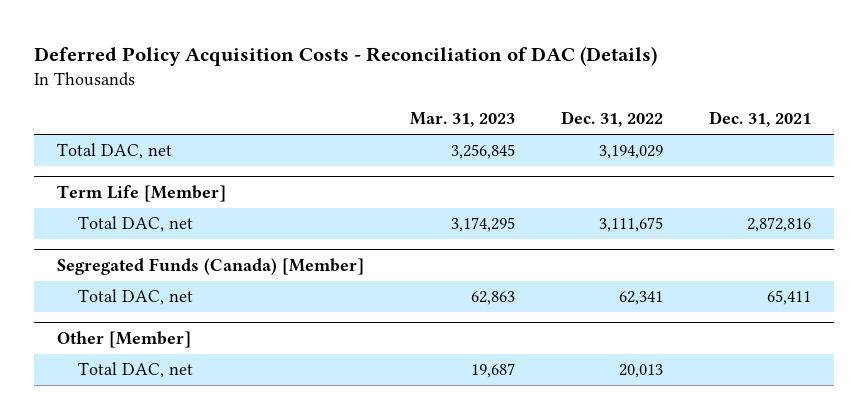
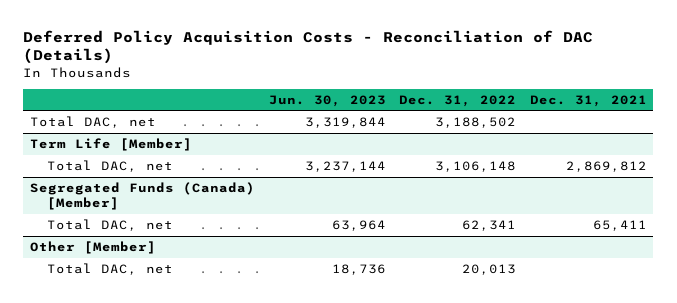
[409,112,515,128] Mar. 31, 2023 -> none
none -> [268,94,386,107] Jun. 30, 2023
[598,145,663,160] 3,194,029 -> [435,116,517,128] 3,188,502
[598,217,663,233] 3,111,675 -> [435,160,517,172] 3,106,148
[747,217,812,233] 2,872,816 -> [565,160,647,172] 2,869,812

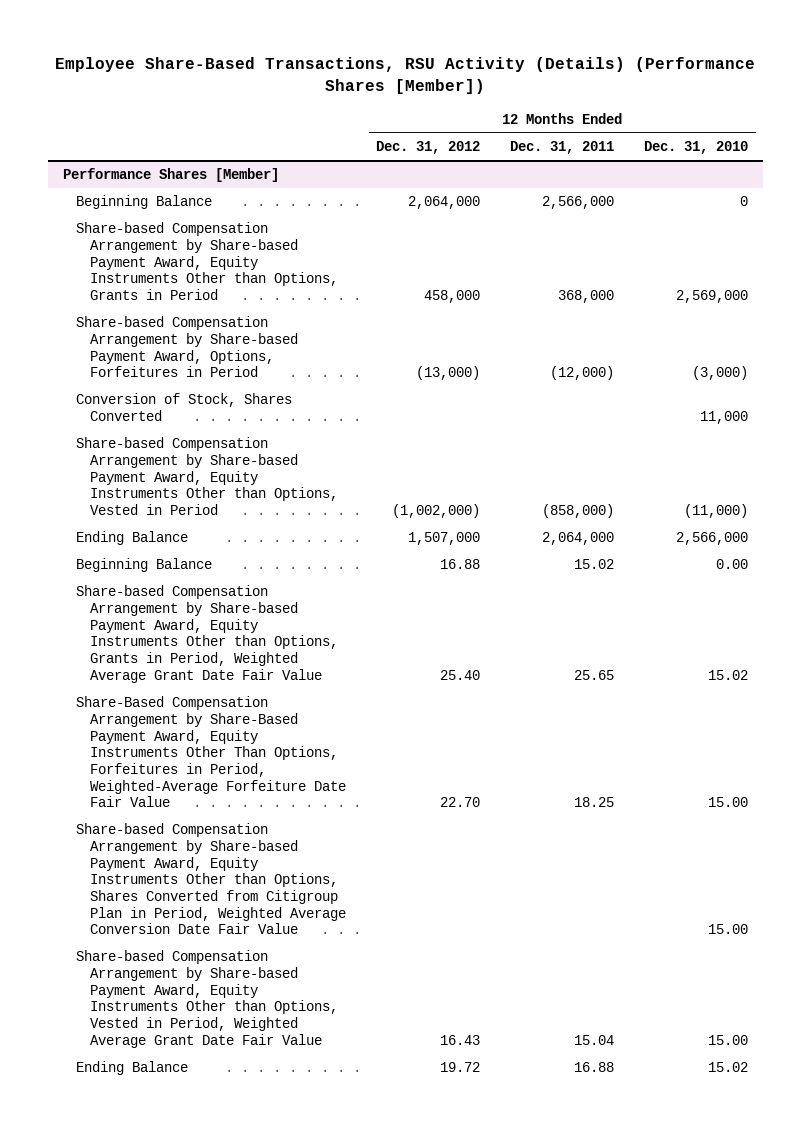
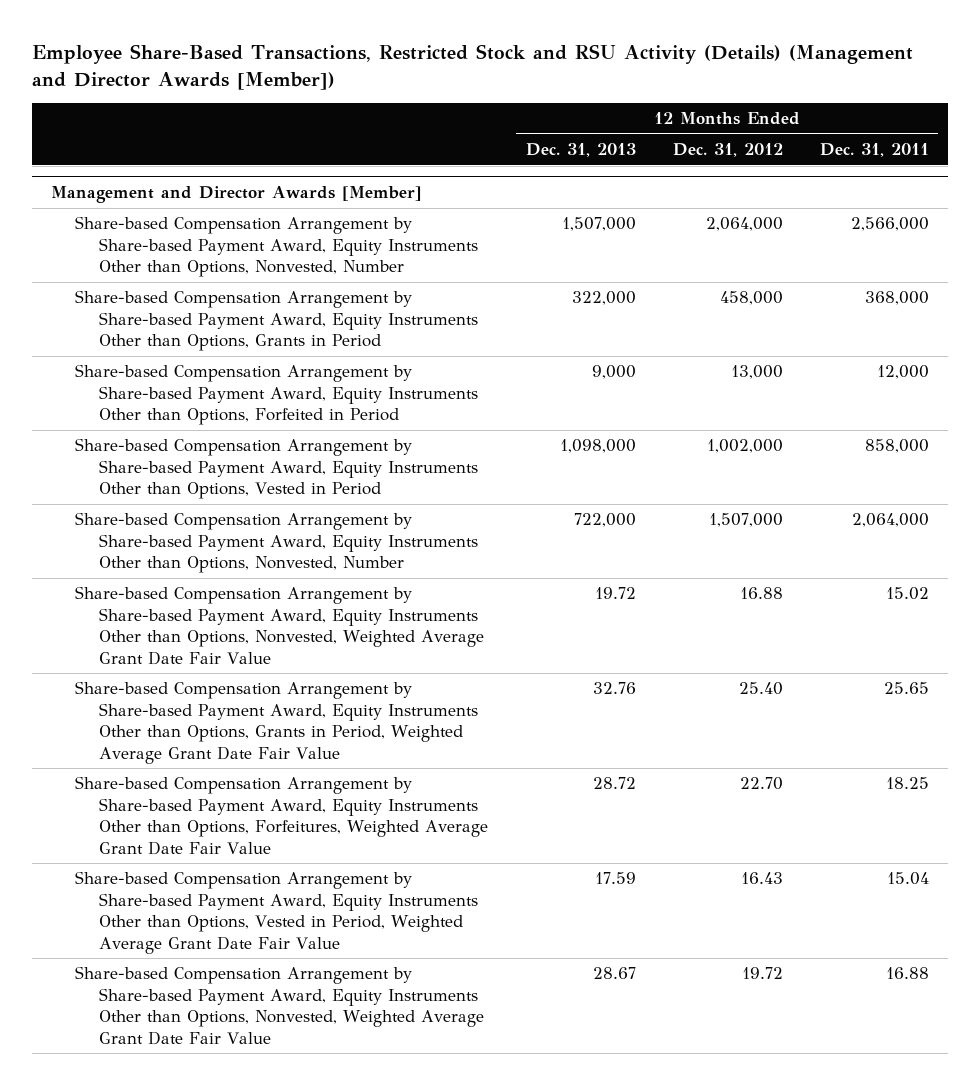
[55,57,756,95] Employee Share-Based Transactions, RSU Activity (Details) (Performance Shares [Member]) -> [32,43,914,90] Employee Share-Based Transactions, Restricted Stock and RSU Activity (Details) (Management and Director Awards [Member])
[644,141,749,155] Dec. 31, 2010 -> none
none -> [525,143,636,158] Dec. 31, 2013
[62,168,279,183] Performance Shares [Member] -> none
none -> [51,186,423,204] Management and Director Awards [Member]
[76,195,213,210] Beginning Balance -> [75,216,479,278] Share-based Compensation Arrangement by Share-based Payment Award, Equity Instruments Other than Options, Nonvested, Number
[76,393,293,422] Conversion of Stock, Shares Converted -> none
[76,316,299,378] Share-based Compensation Arrangement by Share-based Payment Award, Options, Forfeitures in Period -> [75,364,479,426] Share-based Compensation Arrangement by Share-based Payment Award, Equity Instruments Other than Options, Forfeited in Period
[416,366,481,381] (13,000) -> [730,365,783,380] 13,000
[550,366,615,381] (12,000) -> [877,365,930,380] 12,000
[392,504,481,519] (1,002,000) -> [706,439,783,454] 1,002,000
[542,504,615,519] (858,000) -> [865,439,930,454] 858,000
[76,531,189,546] Ending Balance -> [75,512,479,574] Share-based Compensation Arrangement by Share-based Payment Award, Equity Instruments Other than Options, Nonvested, Number
[76,558,213,573] Beginning Balance -> [75,586,485,665] Share-based Compensation Arrangement by Share-based Payment Award, Equity Instruments Other than Options, Nonvested, Weighted Average Grant Date Fair Value
[76,823,347,935] Share-based Compensation Arrangement by Share-based Payment Award, Equity Instruments Other than Options, Shares Converted from Citigroup Plan in Period, Weighted Average Conversion Date Fair Value -> none
[76,696,347,808] Share-Based Compensation Arrangement by Share-Based Payment Award, Equity Instruments Other Than Options, Forfeitures in Period, Weighted-Average Forfeiture Date Fair Value -> [75,776,489,855] Share-based Compensation Arrangement by Share-based Payment Award, Equity Instruments Other than Options, Forfeitures, Weighted Average Grant Date Fair Value
[76,1061,189,1076] Ending Balance -> [75,966,485,1045] Share-based Compensation Arrangement by Share-based Payment Award, Equity Instruments Other than Options, Nonvested, Weighted Average Grant Date Fair Value

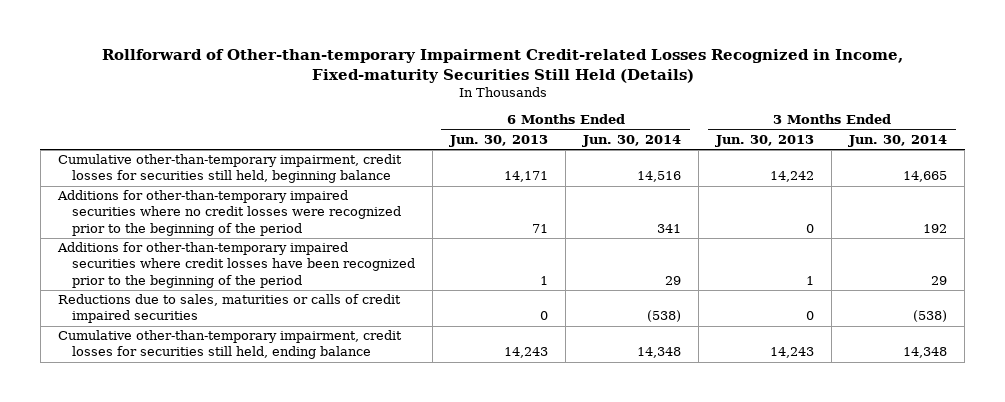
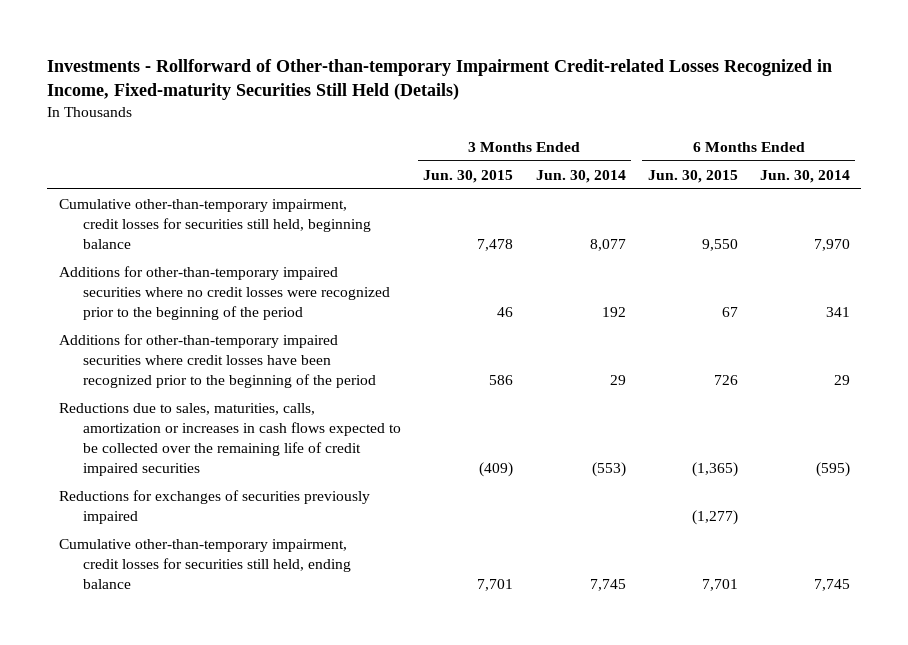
[101,49,903,83] Rollforward of Other-than-temporary Impairment Credit-related Losses Recognized in Income, Fixed-maturity Securities Still Held (Details) -> [47,58,833,101] Investments - Rollforward of Other-than-temporary Impairment Credit-related Losses Recognized in Income, Fixed-maturity Securities Still Held (Details)
[449,134,549,147] Jun. 30, 2013 -> none
[715,134,815,147] Jun. 30, 2013 -> none
none -> [423,169,514,183] Jun. 30, 2015
none -> [647,169,738,183] Jun. 30, 2015
[637,171,682,183] 14,516 -> [813,239,850,252] 7,970
[903,171,948,183] 14,665 -> [589,239,626,252] 8,077
[57,294,401,324] Reductions due to sales, maturities or calls of credit impaired securities -> none
none -> [58,403,402,477] Reductions due to sales, maturities, calls, amortization or increases in cash flows expected to be collected over the remaining life of credit impaired securities
none -> [58,490,370,525] Reductions for exchanges of securities previously impaired
[637,347,682,359] 14,348 -> [813,579,850,592] 7,745
[903,347,948,359] 14,348 -> [589,579,626,592] 7,745

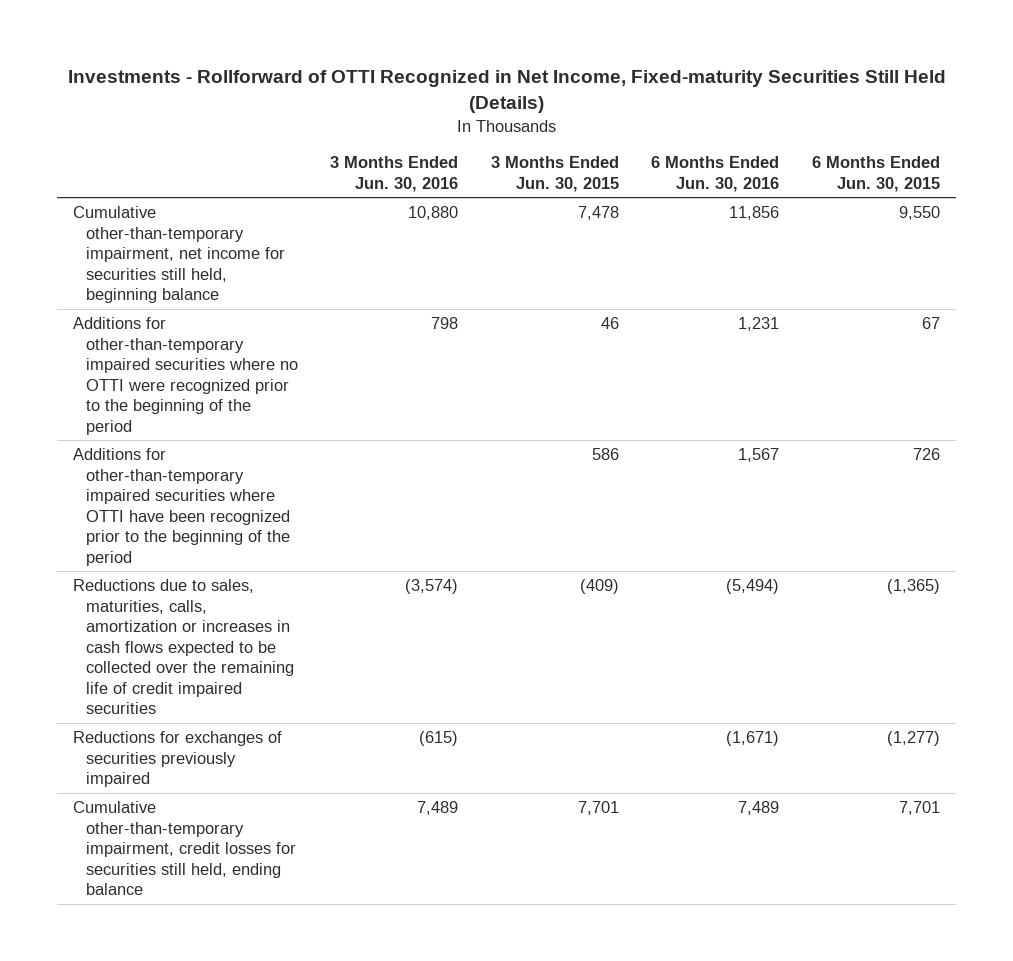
[47,58,833,101] Investments - Rollforward of Other-than-temporary Impairment Credit-related Losses Recognized in Income, Fixed-maturity Securities Still Held (Details) -> [67,70,946,114] Investments - Rollforward of OTTI Recognized in Net Income, Fixed-maturity Securities Still Held (Details)
[535,169,626,183] Jun. 30, 2014 -> none
[759,169,850,183] Jun. 30, 2014 -> none
none -> [330,156,459,192] 3 Months Ended Jun. 30, 2016
none -> [651,156,780,192] 6 Months Ended Jun. 30, 2016
[58,199,372,250] Cumulative other-than-temporary impairment, credit losses for securities still held, beginning balance -> [73,206,285,304] Cumulative other-than-temporary impairment, net income for securities still held, beginning balance
[58,266,391,321] Additions for other-than-temporary impaired securities where no credit losses were recognized prior to the beginning of the period -> [73,317,298,435] Additions for other-than-temporary impaired securities where no OTTI were recognized prior to the beginning of the period
[58,334,377,389] Additions for other-than-temporary impaired securities where credit losses have been recognized prior to the beginning of the period -> [73,448,290,566] Additions for other-than-temporary impaired securities where OTTI have been recognized prior to the beginning of the period

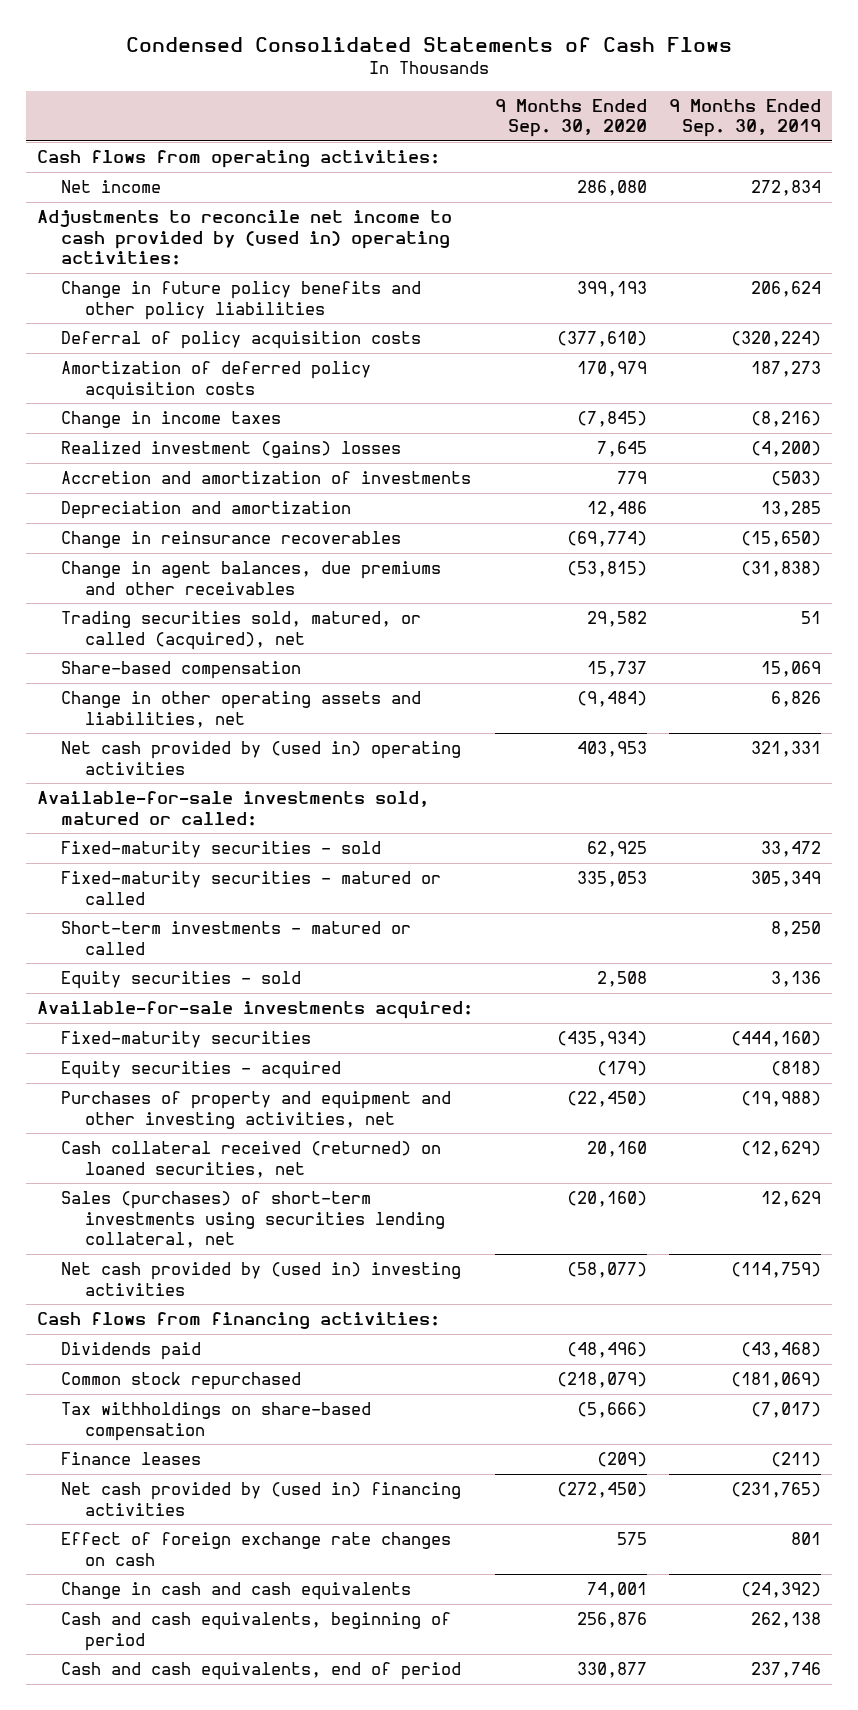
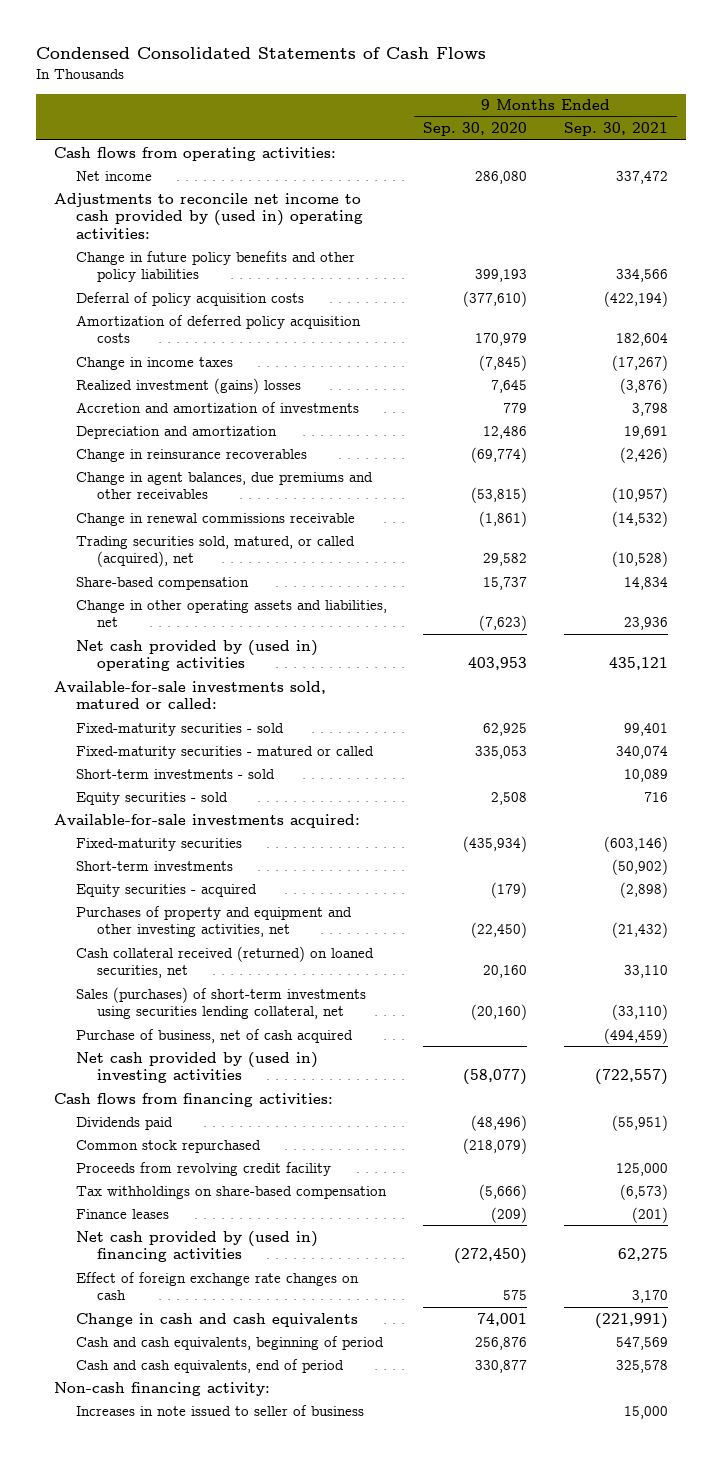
[668,98,821,138] 9 Months Ended Sep. 30, 2019 -> none
none -> [563,122,668,137] Sep. 30, 2021
none -> [75,512,355,526] Change in renewal commissions receivable
[576,691,647,708] (9,484) -> [479,615,528,632] (7,623)
[60,921,411,955] Short-term investments - matured or called -> none
none -> [75,768,275,779] Short-term investments - sold
none -> [75,860,233,871] Short-term investments
none -> [75,1028,353,1043] Purchase of business, net of cash acquired
none -> [75,1161,331,1176] Proceeds from revolving credit facility
none -> [54,1381,271,1396] Non-cash financing activity:
none -> [75,1404,364,1416] Increases in note issued to seller of business

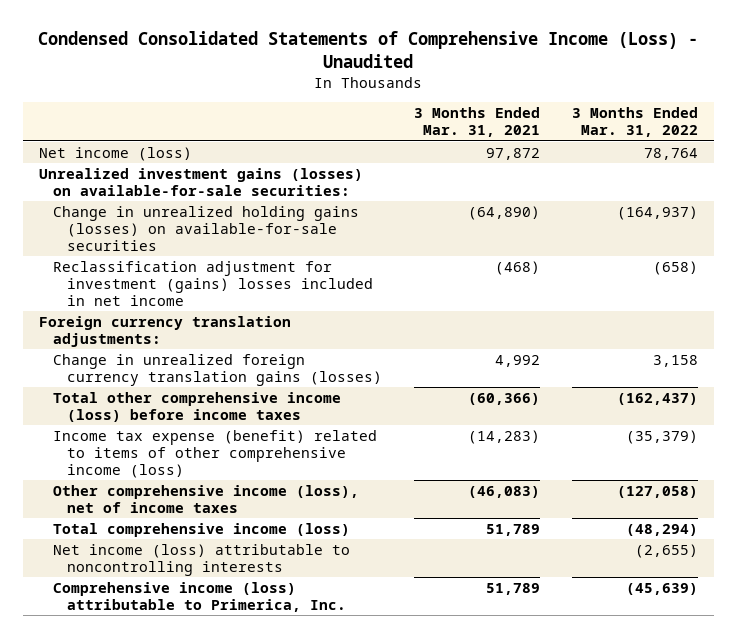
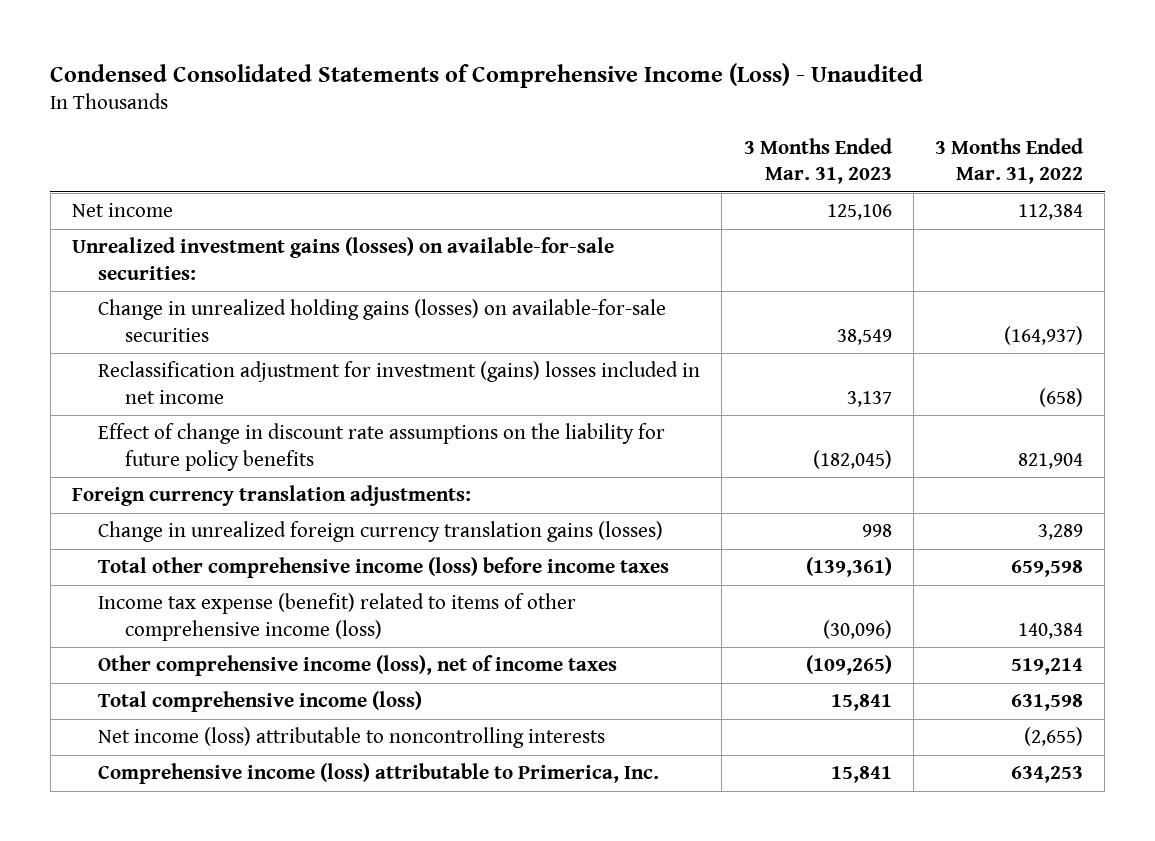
[414,107,541,138] 3 Months Ended Mar. 31, 2021 -> none
none -> [743,137,892,185] 3 Months Ended Mar. 31, 2023
[38,146,192,161] Net income (loss) -> [71,203,173,218] Net income
[643,147,698,160] 78,764 -> [1017,204,1083,221] 112,384
none -> [98,423,666,471] Effect of change in discount rate assumptions on the liability for future policy benefits
[652,354,698,367] 3,158 -> [1037,524,1083,541] 3,289
[616,392,698,405] (162,437) -> [1010,560,1083,578] 659,598
[625,429,698,444] (35,379) -> [1017,622,1083,639] 140,384
[616,485,698,498] (127,058) -> [1010,658,1083,676] 519,214
[625,523,698,536] (48,294) -> [1010,694,1083,712] 631,598
[625,582,698,595] (45,639) -> [1010,766,1083,784] 634,253

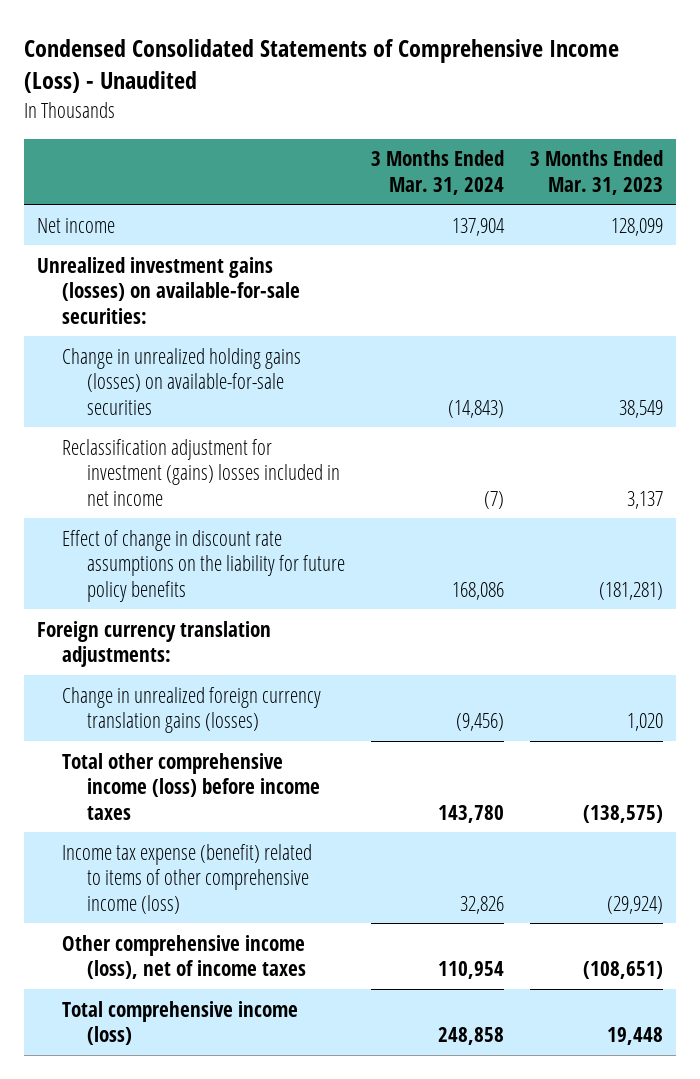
[934,137,1083,185] 3 Months Ended Mar. 31, 2022 -> none
none -> [371,150,505,195] 3 Months Ended Mar. 31, 2024
[826,204,892,221] 125,106 -> [610,217,663,236] 128,099
[812,449,892,469] (182,045) -> [598,581,663,600] (181,281)
[98,727,606,749] Net income (loss) attributable to noncontrolling interests -> none
[98,763,660,785] Comprehensive income (loss) attributable to Primerica, Inc. -> none
[861,524,892,538] 998 -> [626,713,663,732] 1,020
[805,557,892,578] (139,361) -> [582,804,663,823] (138,575)
[822,619,892,639] (30,096) -> [606,895,663,914] (29,924)
[805,655,892,676] (109,265) -> [582,961,663,980] (108,651)
[830,694,892,712] 15,841 -> [606,1027,663,1046] 19,448

